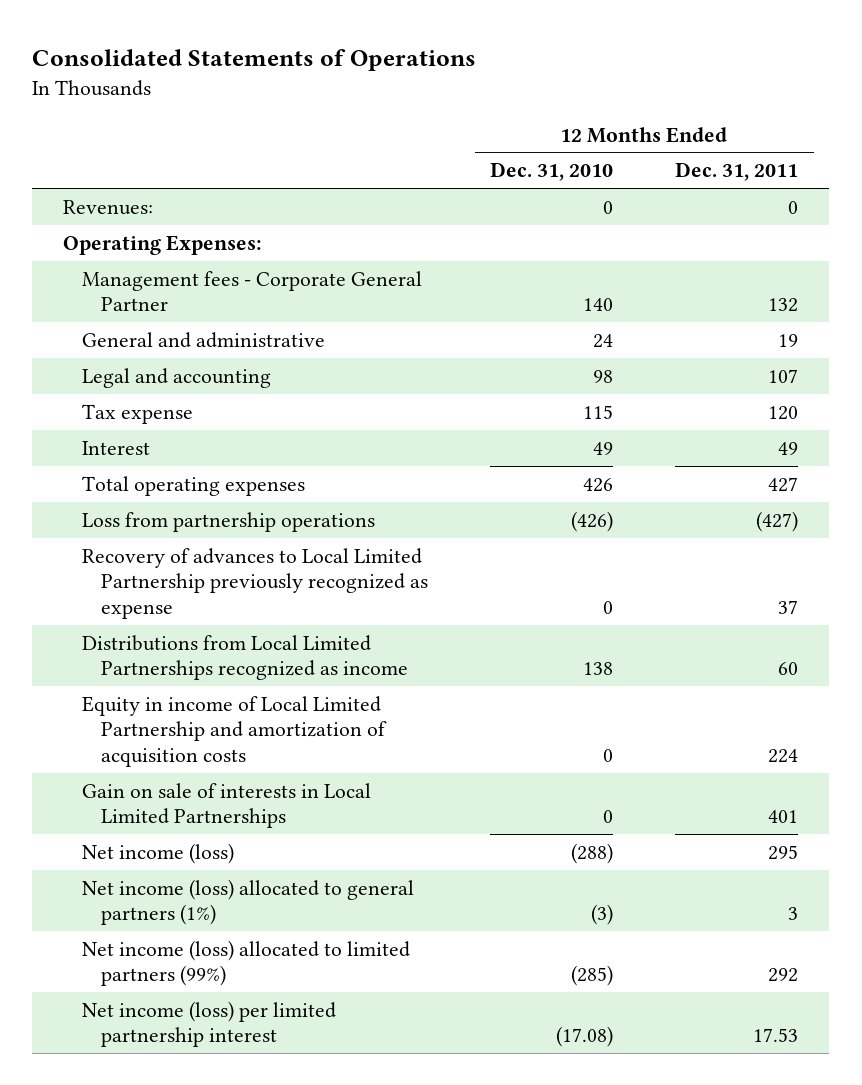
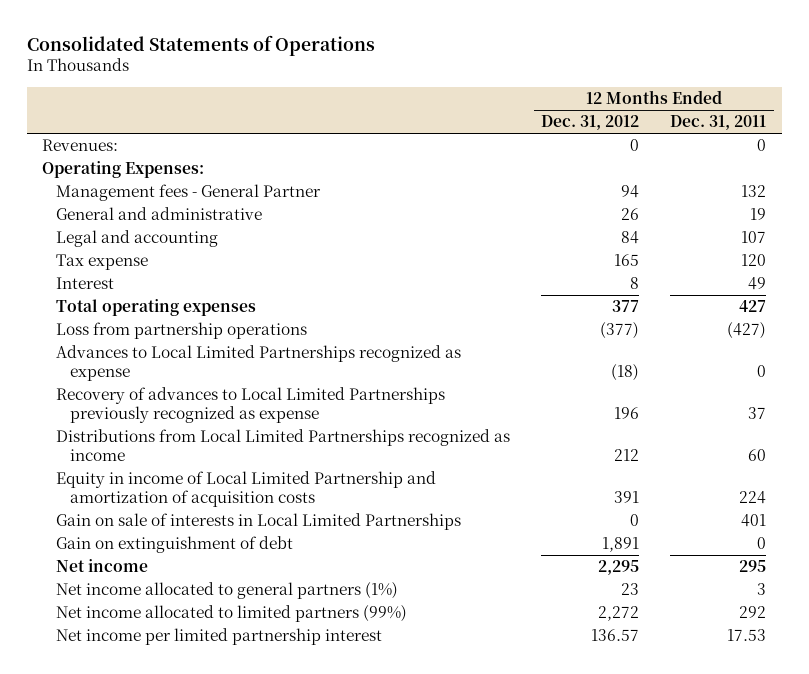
[490,162,614,182] Dec. 31, 2010 -> none
none -> [541,115,640,131] Dec. 31, 2012
[82,270,423,312] Management fees - Corporate General Partner -> [56,184,322,202] Management fees - General Partner
none -> [56,345,462,381] Advances to Local Limited Partnerships recognized as expense
[82,547,429,619] Recovery of advances to Local Limited Partnership previously recognized as expense -> [56,387,446,423] Recovery of advances to Local Limited Partnerships previously recognized as expense
none -> [56,536,294,554] Gain on extinguishment of debt
[82,842,235,864] Net income (loss) -> [56,559,149,573] Net income
[82,878,415,926] Net income (loss) allocated to general partners (1%) -> [56,582,399,600] Net income allocated to general partners (1%)
[82,939,411,987] Net income (loss) allocated to limited partners (99%) -> [56,605,408,623] Net income allocated to limited partners (99%)
[82,1000,337,1048] Net income (loss) per limited partnership interest -> [56,628,383,646] Net income per limited partnership interest

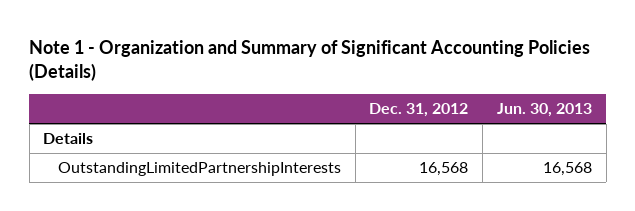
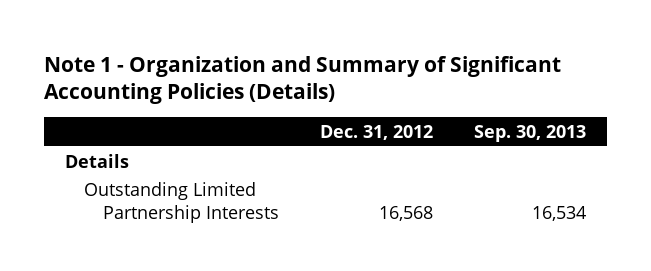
[496,103,592,118] Jun. 30, 2013 -> none
none -> [474,124,587,142] Sep. 30, 2013
[58,162,342,177] OutstandingLimitedPartnershipInterests -> [83,181,280,223] Outstanding Limited Partnership Interests

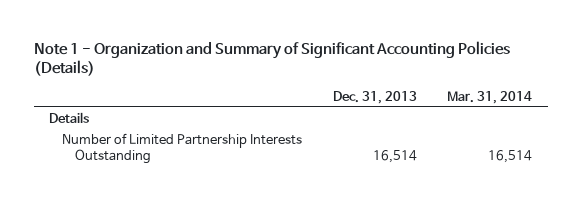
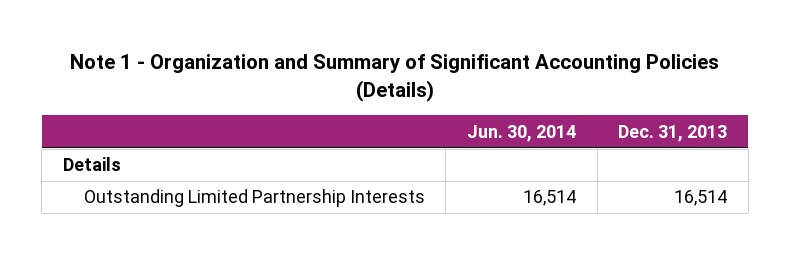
[447,91,533,105] Mar. 31, 2014 -> none
none -> [467,124,577,142] Jun. 30, 2014
[61,132,302,165] Number of Limited Partnership Interests Outstanding -> [83,189,425,208] Outstanding Limited Partnership Interests

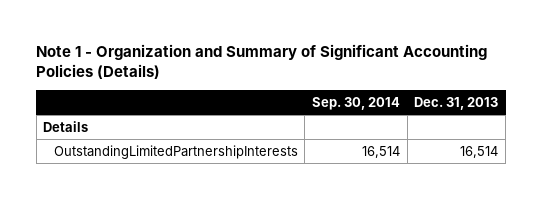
[467,124,577,142] Jun. 30, 2014 -> none
none -> [312,97,401,111] Sep. 30, 2014
[83,189,425,208] Outstanding Limited Partnership Interests -> [53,144,298,159] OutstandingLimitedPartnershipInterests

